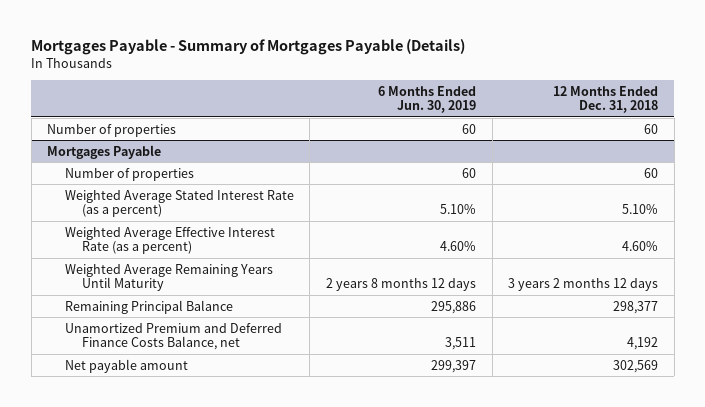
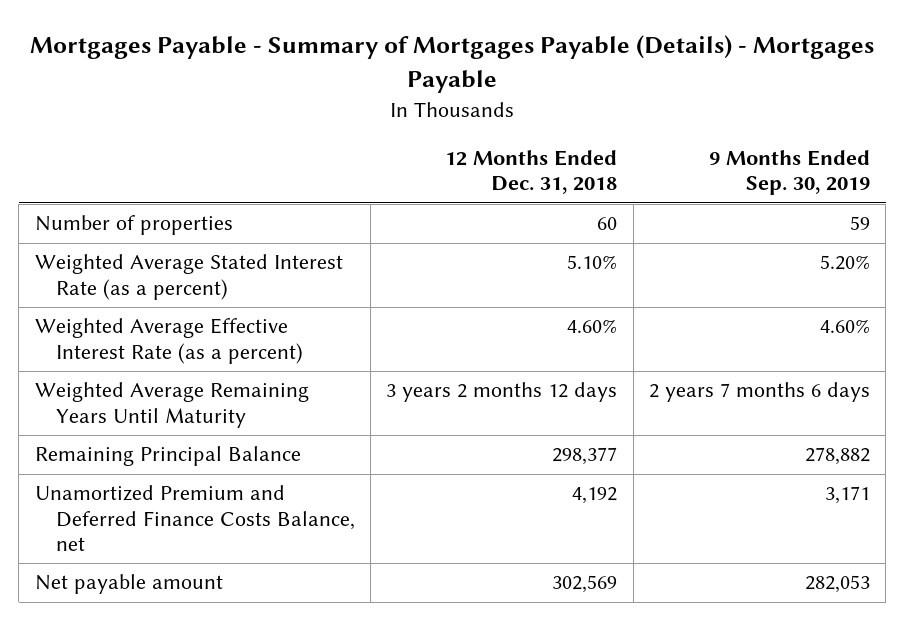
[31,38,466,55] Mortgages Payable - Summary of Mortgages Payable (Details) -> [30,34,875,94] Mortgages Payable - Summary of Mortgages Payable (Details) - Mortgages Payable
[377,85,476,114] 6 Months Ended Jun. 30, 2019 -> none
none -> [708,150,870,196] 9 Months Ended Sep. 30, 2019
[47,144,162,159] Mortgages Payable -> none
[64,167,194,181] Number of properties -> none

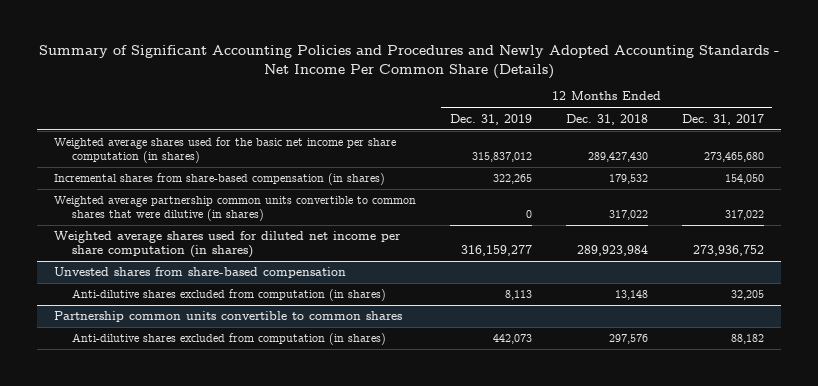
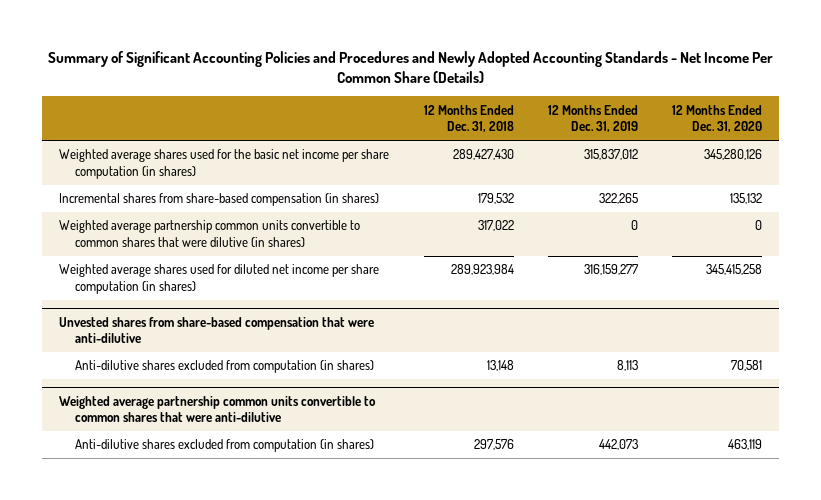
[681,113,764,125] Dec. 31, 2017 -> none
none -> [671,104,762,133] 12 Months Ended Dec. 31, 2020
[54,267,347,279] Unvested shares from share-based compensation -> [59,316,375,344] Unvested shares from share-based compensation that were anti-dilutive
[54,311,403,323] Partnership common units convertible to common shares -> [59,395,377,423] Weighted average partnership common units convertible to common shares that were anti-dilutive

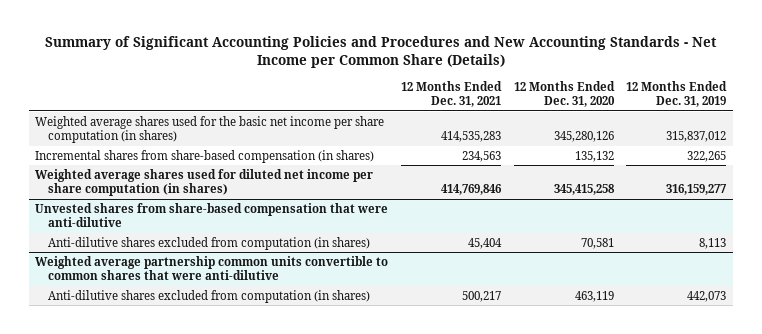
[47,50,773,84] Summary of Significant Accounting Policies and Procedures and Newly Adopted Accounting Standards - Net Income Per Common Share (Details) -> [44,36,717,69] Summary of Significant Accounting Policies and Procedures and New Accounting Standards - Net Income per Common Share (Details)
[423,104,514,133] 12 Months Ended Dec. 31, 2018 -> none
none -> [401,80,503,108] 12 Months Ended Dec. 31, 2021
[59,220,361,247] Weighted average partnership common units convertible to common shares that were dilutive (in shares) -> none

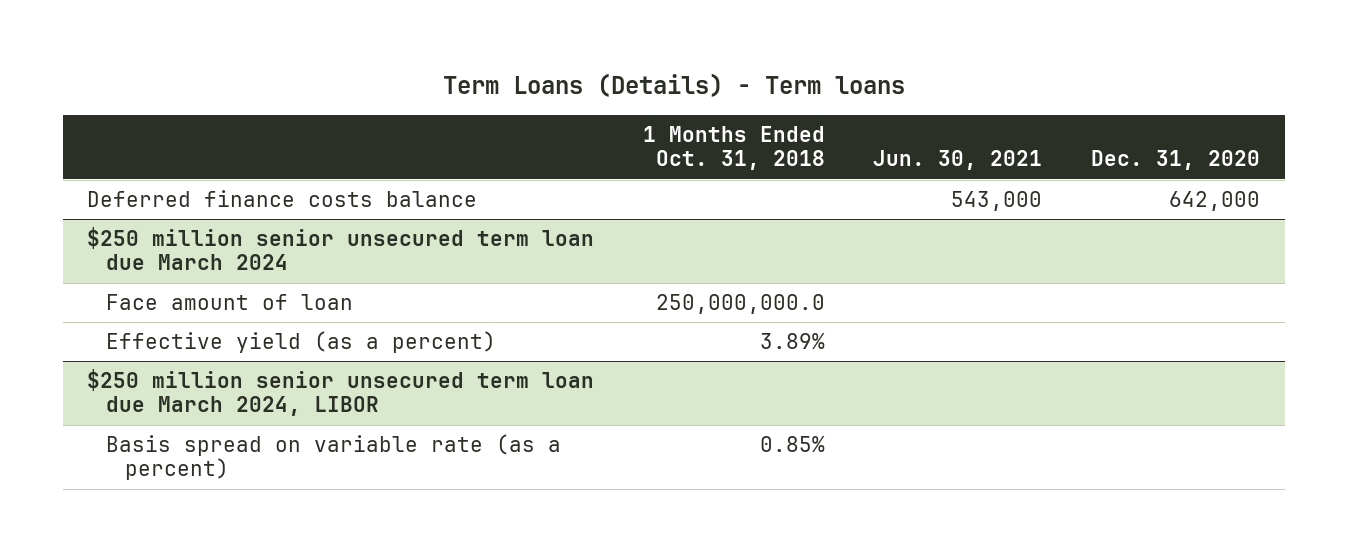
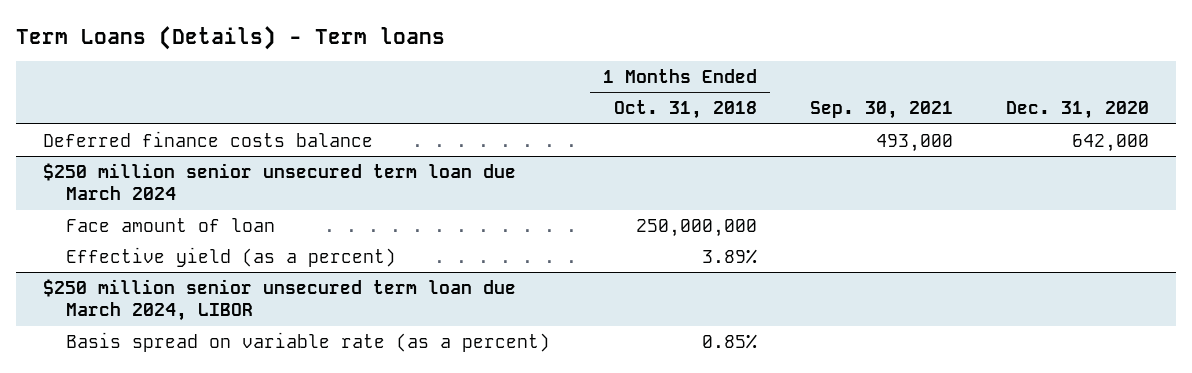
[873,150,1043,171] Jun. 30, 2021 -> none
none -> [810,101,954,120] Sep. 30, 2021
[655,294,825,315] 250,000,000.0 -> [636,218,758,237] 250,000,000

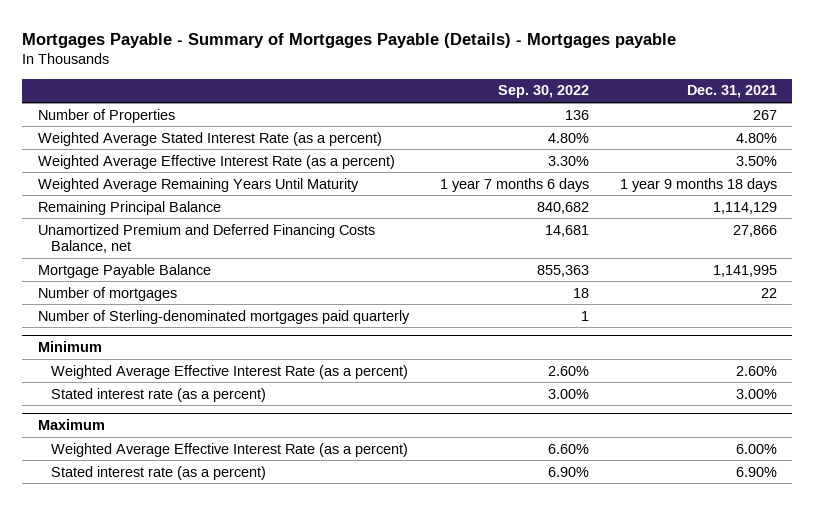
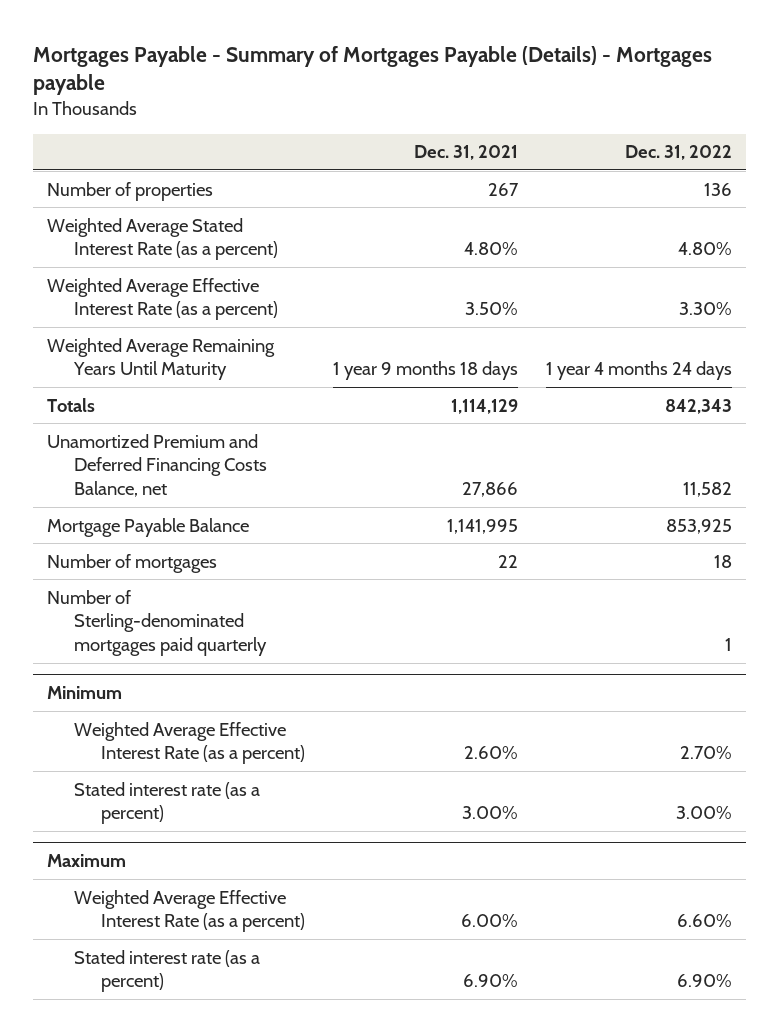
[497,85,589,99] Sep. 30, 2022 -> none
none -> [625,145,733,161] Dec. 31, 2022
[37,108,175,123] Number of Properties -> [47,181,214,201] Number of properties
[37,200,221,215] Remaining Principal Balance -> [47,397,96,412] Totals

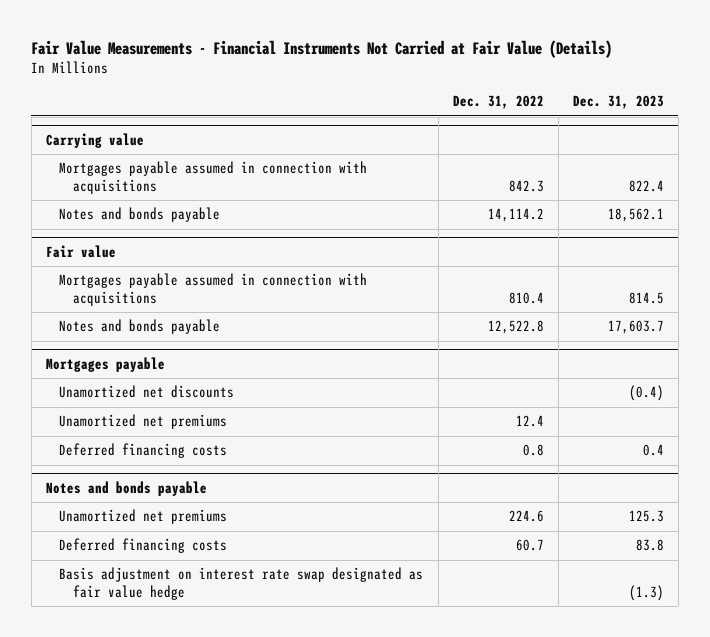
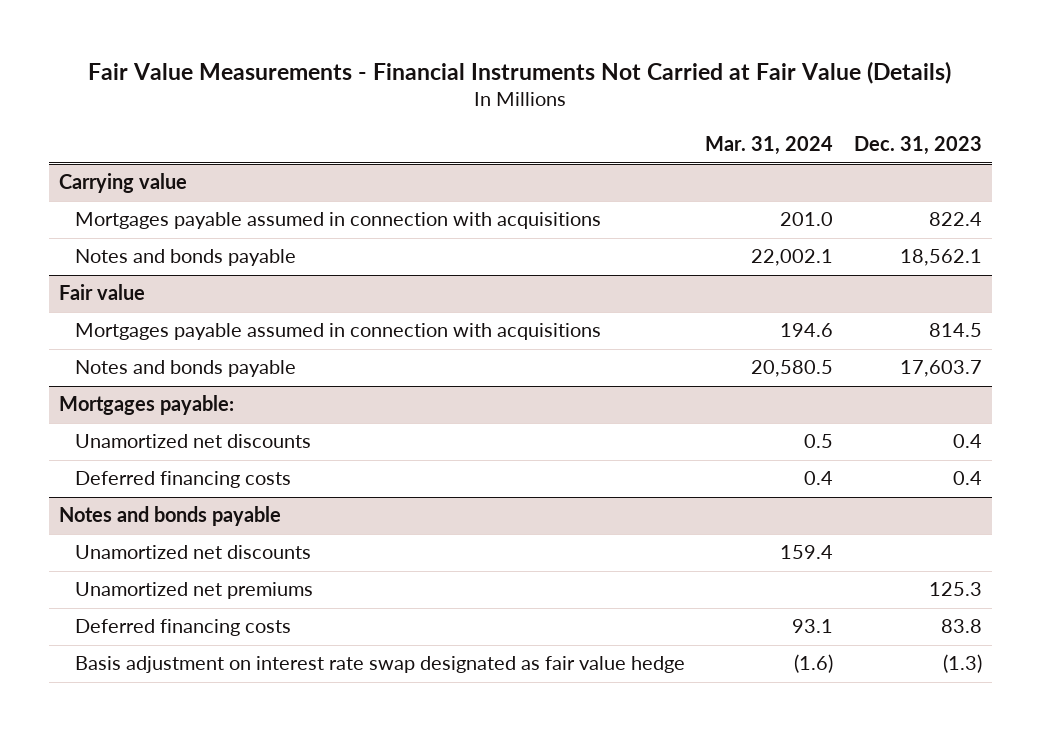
[452,95,544,110] Dec. 31, 2022 -> none
none -> [705,136,834,156] Mar. 31, 2024
[59,414,228,430] Unamortized net premiums -> none
[45,357,165,373] Mortgages payable -> [59,395,235,416] Mortgages payable:
[628,385,664,402] (0.4) -> [952,434,982,449] 0.4
none -> [74,545,311,560] Unamortized net discounts

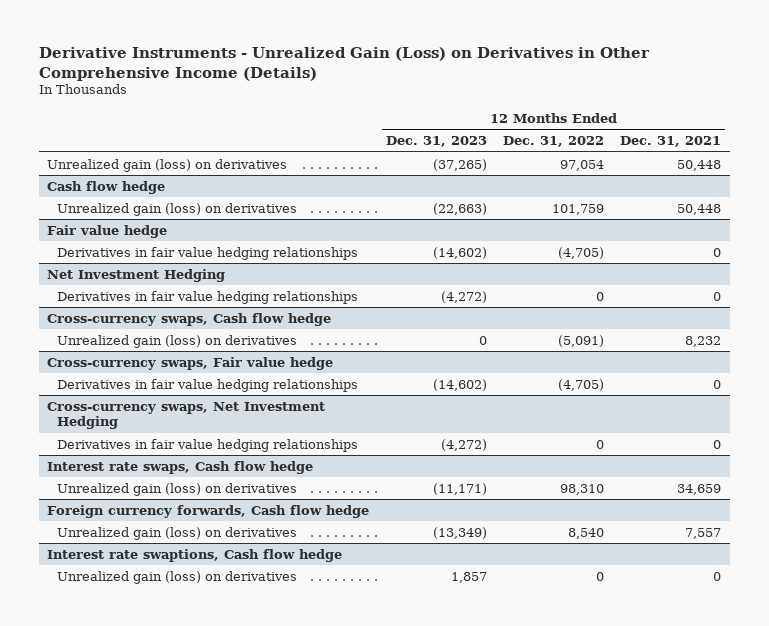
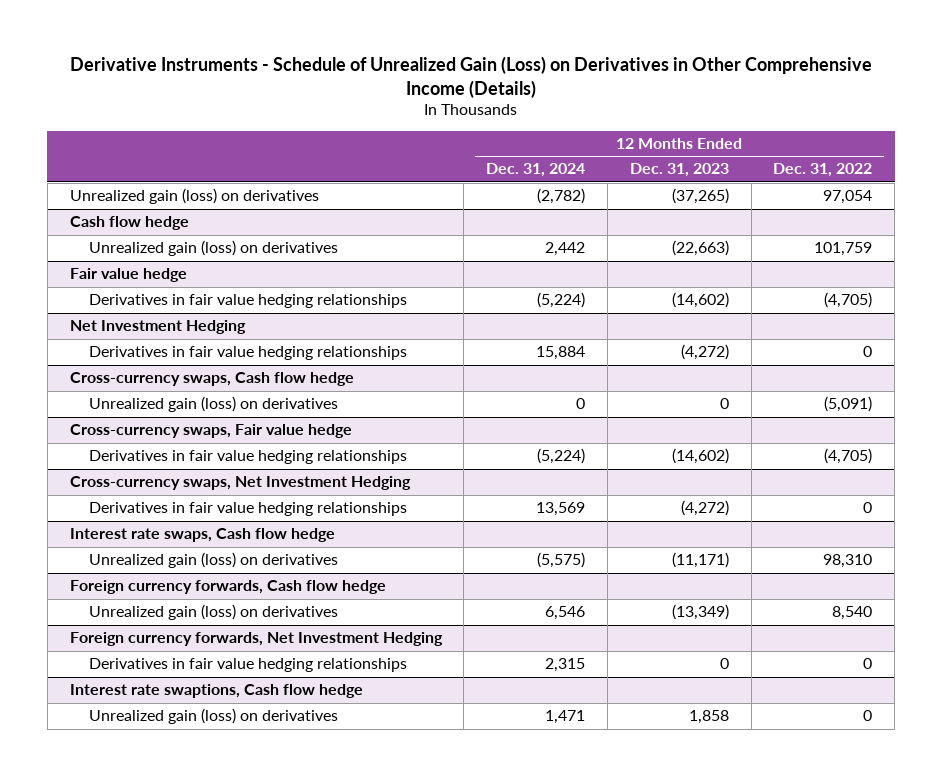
[39,47,651,81] Derivative Instruments - Unrealized Gain (Loss) on Derivatives in Other Comprehensive Income (Details) -> [70,55,873,98] Derivative Instruments - Schedule of Unrealized Gain (Loss) on Derivatives in Other Comprehensive Income (Details)
[620,136,722,148] Dec. 31, 2021 -> none
none -> [486,163,586,178] Dec. 31, 2024
none -> [69,632,443,647] Foreign currency forwards, Net Investment Hedging
none -> [89,658,408,673] Derivatives in fair value hedging relationships
[450,571,487,583] 1,857 -> [688,710,729,725] 1,858

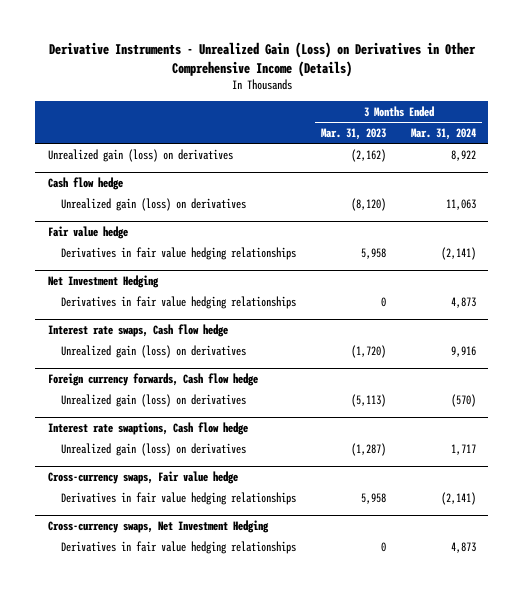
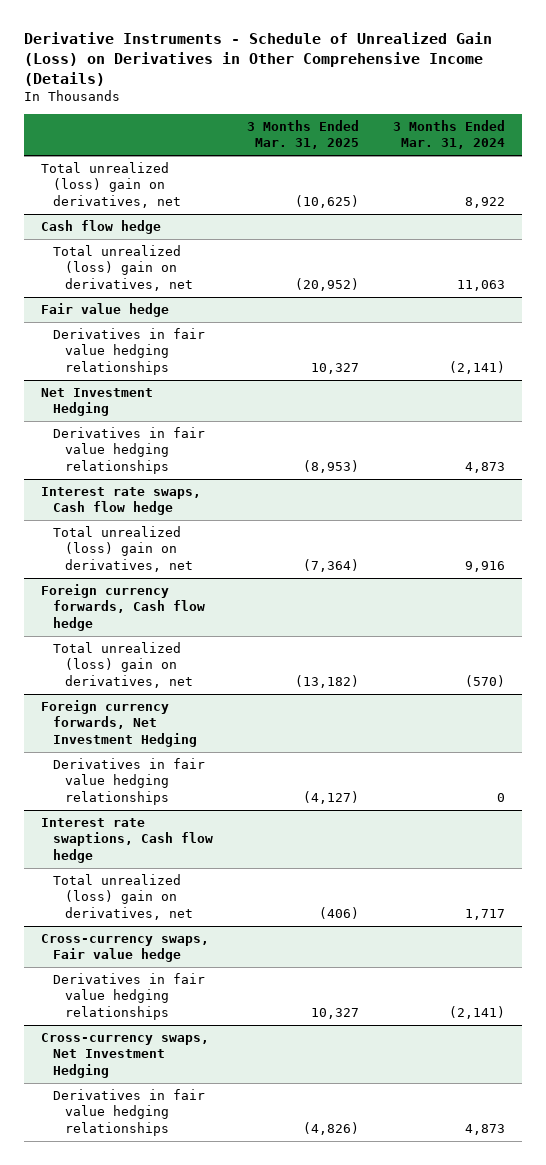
[48,42,476,77] Derivative Instruments - Unrealized Gain (Loss) on Derivatives in Other Comprehensive Income (Details) -> [24,32,493,86] Derivative Instruments - Schedule of Unrealized Gain (Loss) on Derivatives in Other Comprehensive Income (Details)
[321,127,387,140] Mar. 31, 2023 -> none
none -> [246,120,359,150] 3 Months Ended Mar. 31, 2025
[47,148,233,162] Unrealized gain (loss) on derivatives -> [41,162,182,208] Total unrealized (loss) gain on derivatives, net
[61,197,247,211] Unrealized gain (loss) on derivatives -> [53,245,194,291] Total unrealized (loss) gain on derivatives, net
[61,344,247,358] Unrealized gain (loss) on derivatives -> [53,526,194,572] Total unrealized (loss) gain on derivatives, net
[61,393,247,407] Unrealized gain (loss) on derivatives -> [53,642,194,688] Total unrealized (loss) gain on derivatives, net
none -> [41,700,198,747] Foreign currency forwards, Net Investment Hedging
none -> [53,758,206,805] Derivatives in fair value hedging relationships
[61,442,247,456] Unrealized gain (loss) on derivatives -> [53,874,194,920] Total unrealized (loss) gain on derivatives, net

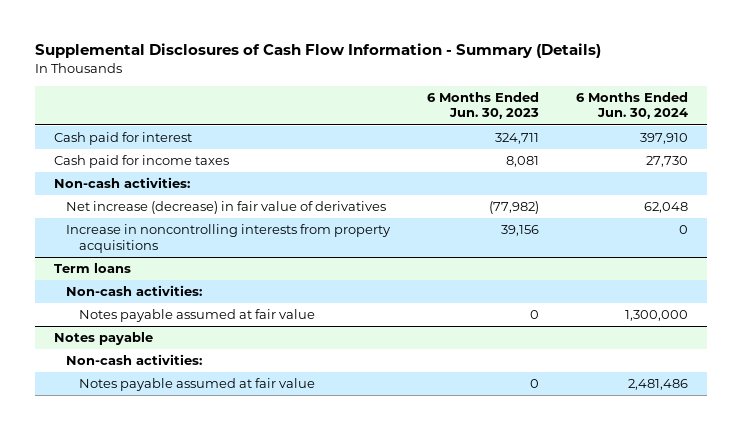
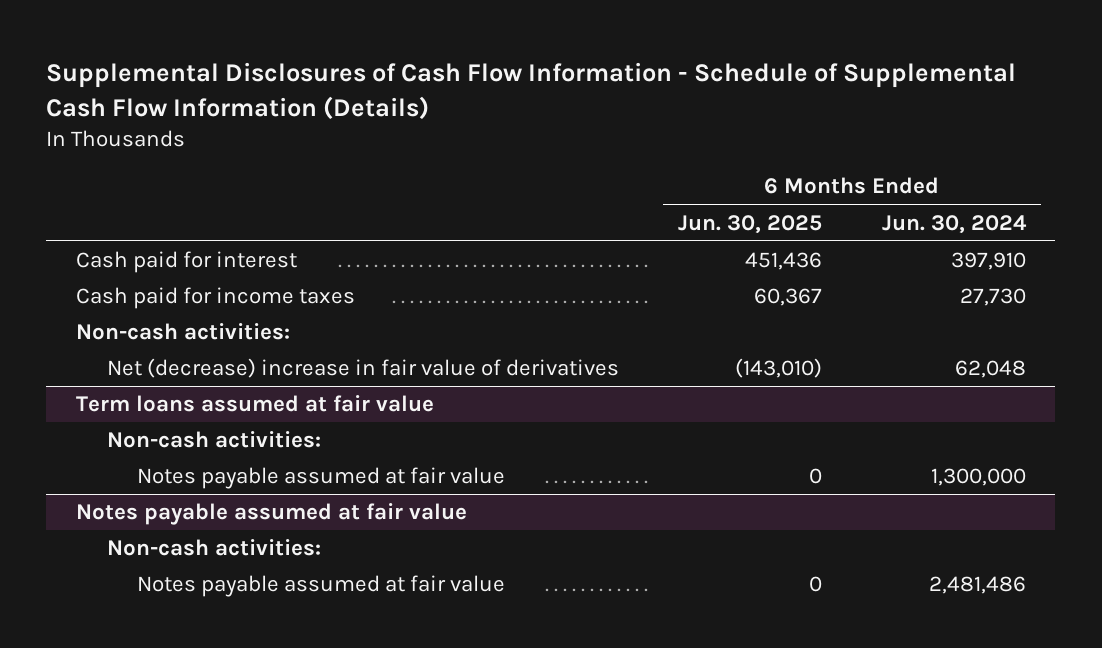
[34,43,601,59] Supplemental Disclosures of Cash Flow Information - Summary (Details) -> [46,61,1017,120] Supplemental Disclosures of Cash Flow Information - Schedule of Supplemental Cash Flow Information (Details)
[427,91,540,120] 6 Months Ended Jun. 30, 2023 -> none
none -> [678,214,823,234] Jun. 30, 2025
[66,224,392,253] Increase in noncontrolling interests from property acquisitions -> none
[66,201,387,215] Net increase (decrease) in fair value of derivatives -> [106,358,619,379] Net (decrease) increase in fair value of derivatives
[53,263,131,274] Term loans -> [76,395,435,413] Term loans assumed at fair value
[53,332,153,346] Notes payable -> [76,503,468,526] Notes payable assumed at fair value

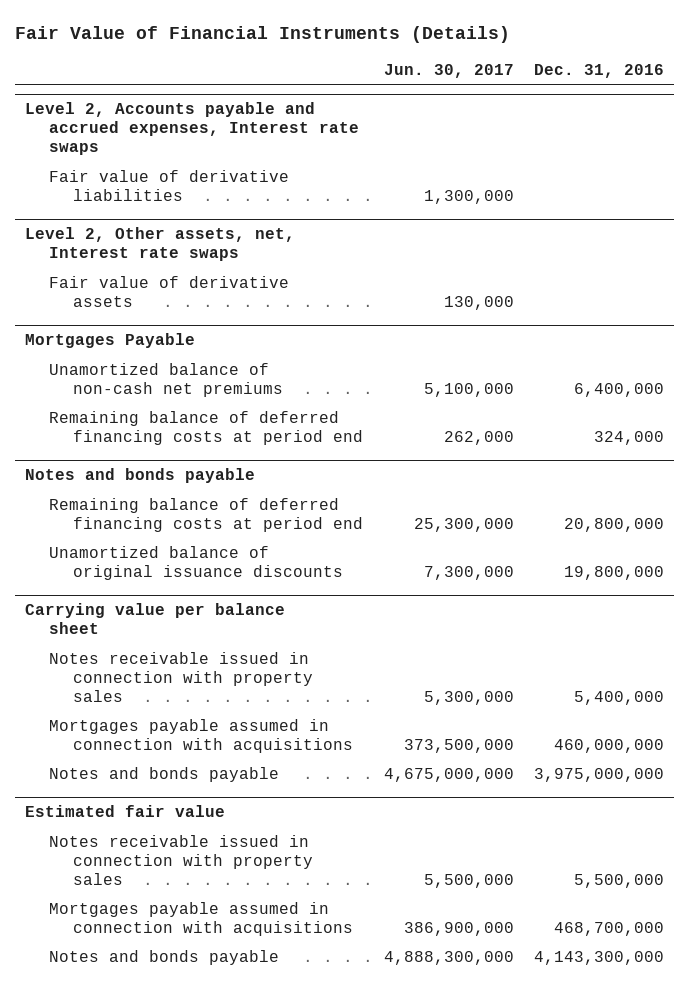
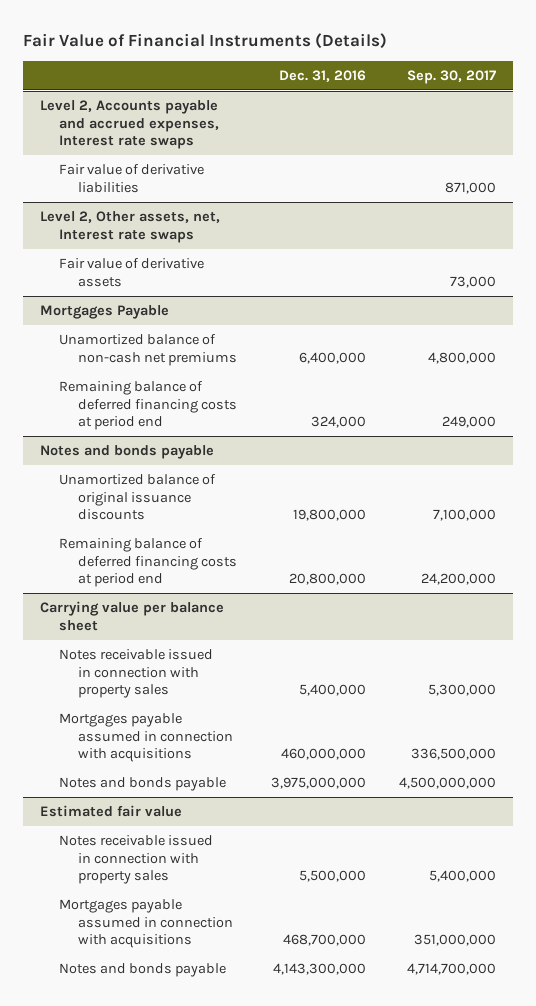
[383,63,514,78] Jun. 30, 2017 -> none
none -> [406,69,496,84] Sep. 30, 2017
[49,497,364,532] Remaining balance of deferred financing costs at period end -> [59,538,238,588] Remaining balance of deferred financing costs at period end

